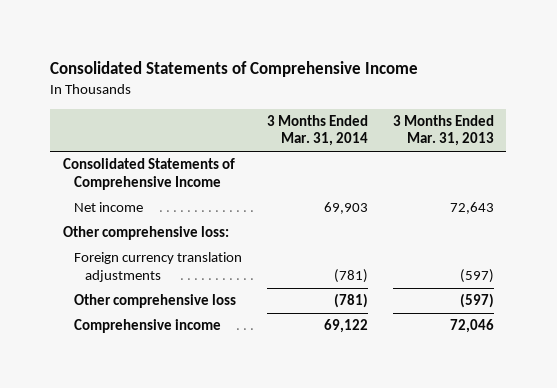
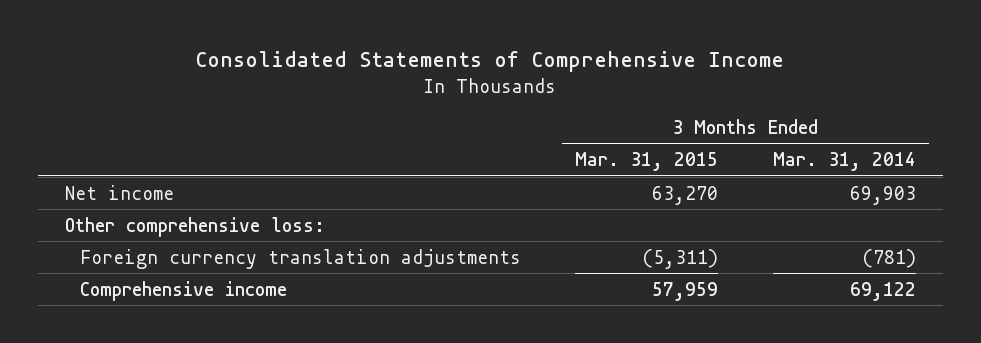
[392,115,494,147] 3 Months Ended Mar. 31, 2013 -> none
none -> [575,152,719,172] Mar. 31, 2015
[62,158,235,190] Consolidated Statements of Comprehensive Income -> none
[73,294,236,309] Other comprehensive loss -> none

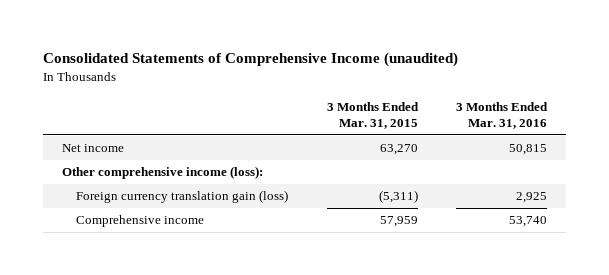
[195,51,785,73] Consolidated Statements of Comprehensive Income -> [42,52,458,68] Consolidated Statements of Comprehensive Income (unaudited)
[772,152,916,172] Mar. 31, 2014 -> none
none -> [455,101,548,129] 3 Months Ended Mar. 31, 2016
[65,216,326,237] Other comprehensive loss: -> [61,166,263,180] Other comprehensive income (loss):
[79,248,521,269] Foreign currency translation adjustments -> [76,190,289,204] Foreign currency translation gain (loss)

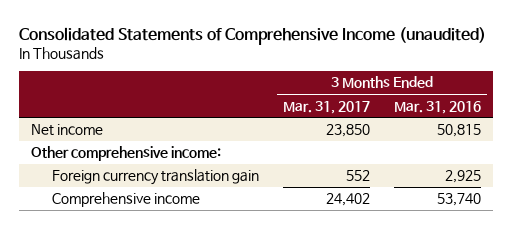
[326,101,419,129] 3 Months Ended Mar. 31, 2015 -> none
none -> [282,100,370,114] Mar. 31, 2017
[61,166,263,180] Other comprehensive income (loss): -> [30,146,221,162] Other comprehensive income:
[76,190,289,204] Foreign currency translation gain (loss) -> [51,169,259,186] Foreign currency translation gain

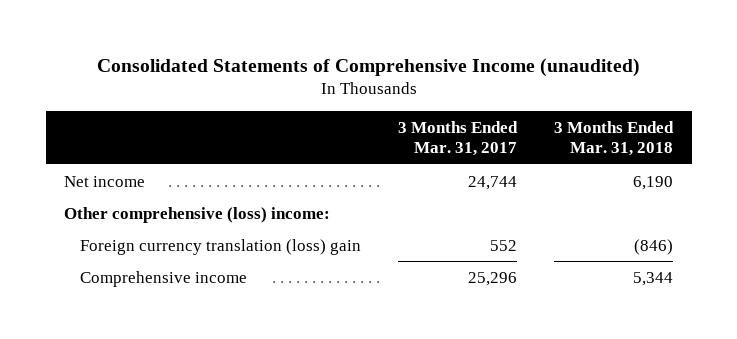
[393,100,481,114] Mar. 31, 2016 -> none
none -> [554,120,675,157] 3 Months Ended Mar. 31, 2018
[325,124,370,138] 23,850 -> [468,175,518,190] 24,744
[30,146,221,162] Other comprehensive income: -> [64,206,331,223] Other comprehensive (loss) income:
[51,169,259,186] Foreign currency translation gain -> [80,238,362,255] Foreign currency translation (loss) gain
[325,193,370,207] 24,402 -> [468,271,518,286] 25,296

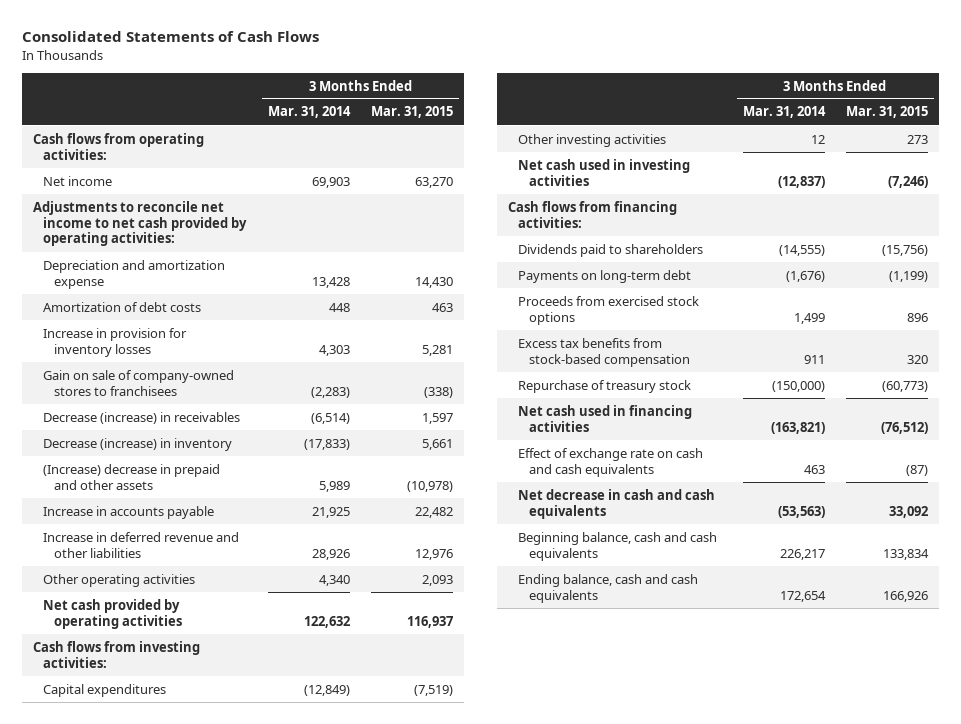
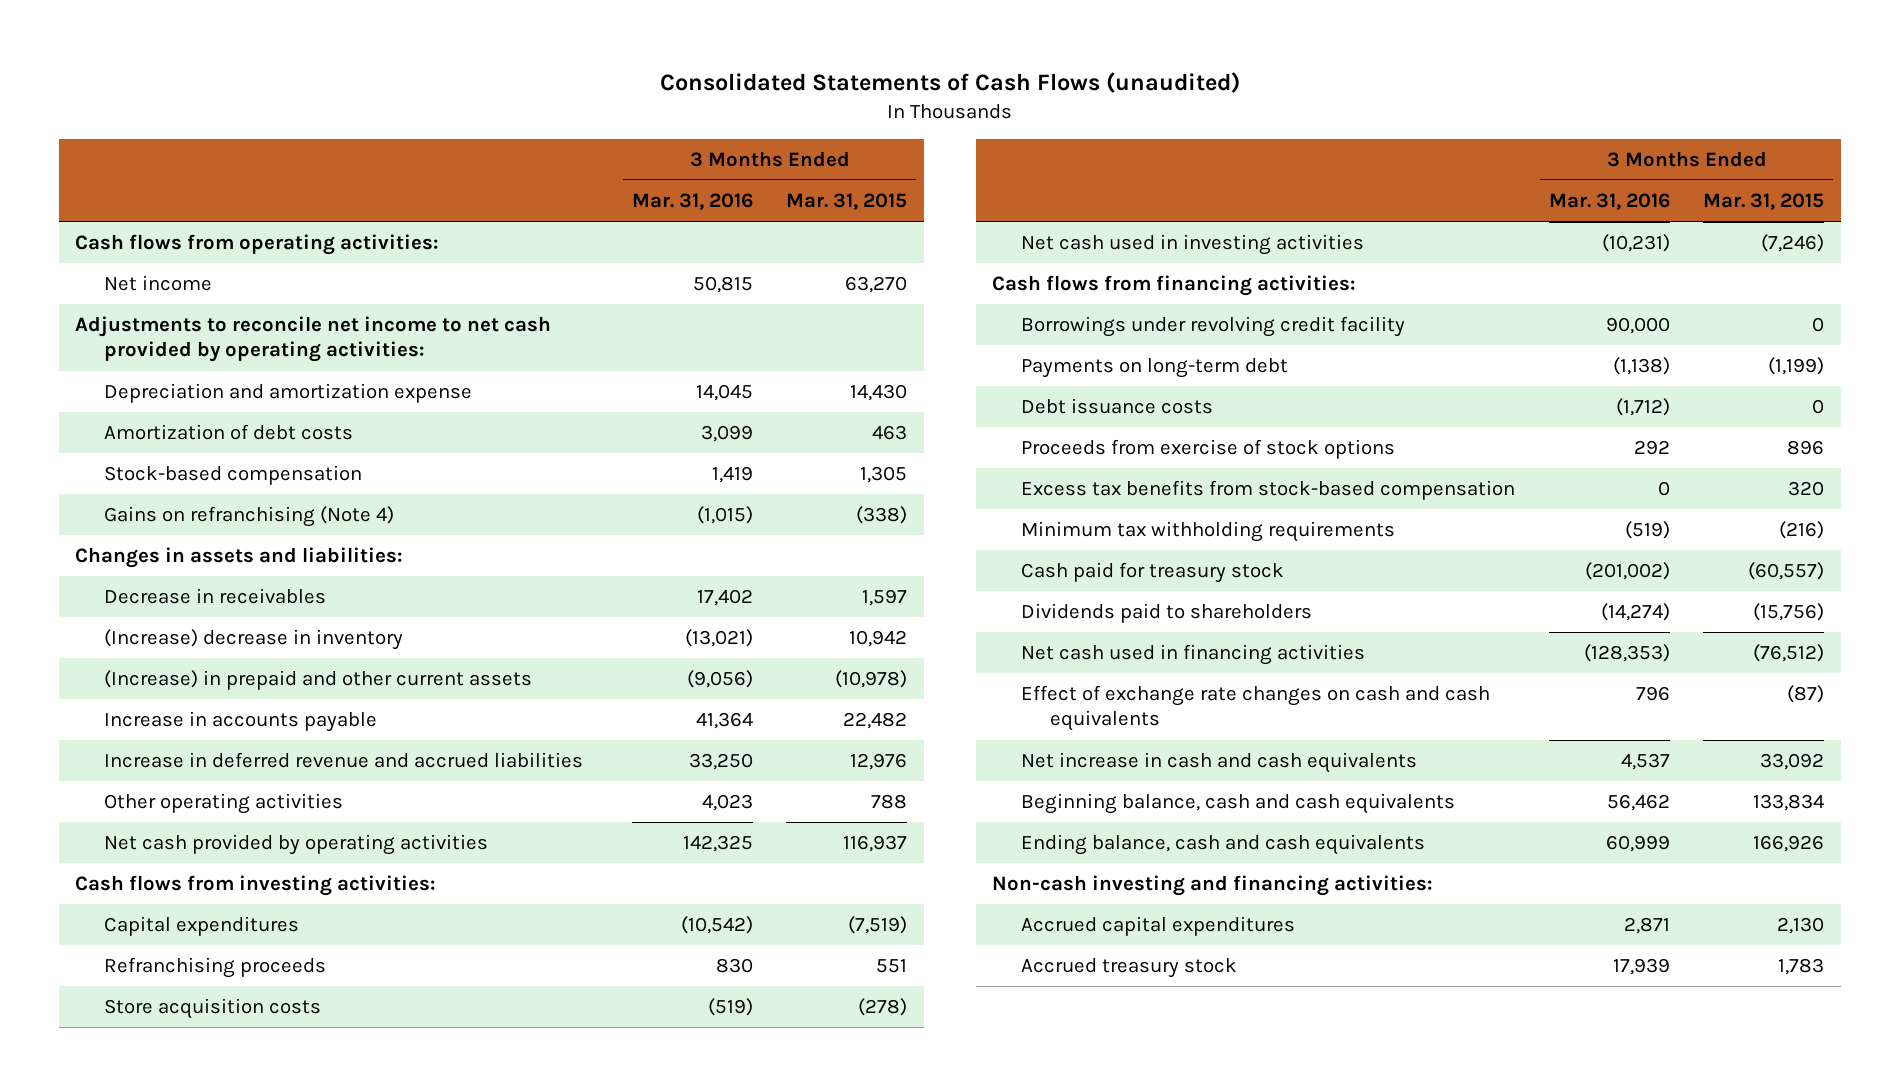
[22,31,320,43] Consolidated Statements of Cash Flows -> [659,72,1240,94] Consolidated Statements of Cash Flows (unaudited)
[267,106,351,119] Mar. 31, 2014 -> none
none -> [631,193,753,211] Mar. 31, 2016
[43,327,188,357] Increase in provision for inventory losses -> none
none -> [104,465,363,486] Stock-based compensation
[43,369,235,396] Gain on sale of company-owned stores to franchisees -> [104,506,395,528] Gains on refranchising (Note 4)
none -> [75,547,404,569] Changes in assets and liabilities:
[43,411,241,424] Decrease (increase) in receivables -> [104,588,327,605] Decrease in receivables
[43,437,233,451] Decrease (increase) in inventory -> [104,629,404,651] (Increase) decrease in inventory
[422,438,454,450] 5,661 -> [849,630,908,648] 10,942
[43,463,221,490] (Increase) decrease in prepaid and other assets -> [104,670,533,691] (Increase) in prepaid and other current assets
[43,531,240,558] Increase in deferred revenue and other liabilities -> [104,752,584,769] Increase in deferred revenue and accrued liabilities
[422,574,454,586] 2,093 -> [871,794,908,810] 788
[518,133,667,147] Other investing activities -> none
none -> [104,957,327,979] Refranchising proceeds
none -> [104,998,322,1020] Store acquisition costs
none -> [1021,316,1406,338] Borrowings under revolving credit facility
none -> [1021,398,1214,415] Debt issuance costs
[518,295,700,325] Proceeds from exercised stock options -> [1021,439,1396,460] Proceeds from exercise of stock options
none -> [1021,521,1396,543] Minimum tax withholding requirements
[518,379,692,393] Repurchase of treasury stock -> [1021,562,1285,584] Cash paid for treasury stock
[882,380,929,392] (60,773) -> [1748,562,1825,581] (60,557)
[518,243,704,257] Dividends paid to shareholders -> [1021,603,1313,624] Dividends paid to shareholders
[518,447,704,477] Effect of exchange rate on cash and cash equivalents -> [1021,685,1491,732] Effect of exchange rate changes on cash and cash equivalents
[518,488,716,519] Net decrease in cash and cash equivalents -> [1021,752,1418,774] Net increase in cash and cash equivalents
none -> [992,875,1434,897] Non-cash investing and financing activities:
none -> [1021,916,1296,937] Accrued capital expenditures
none -> [1021,958,1238,979] Accrued treasury stock

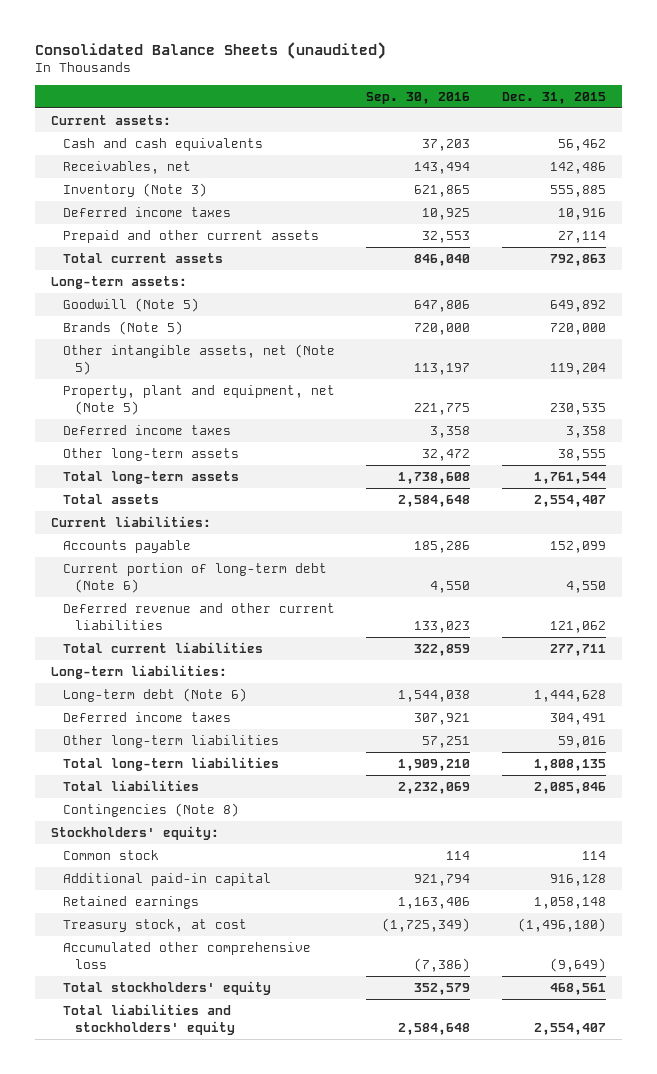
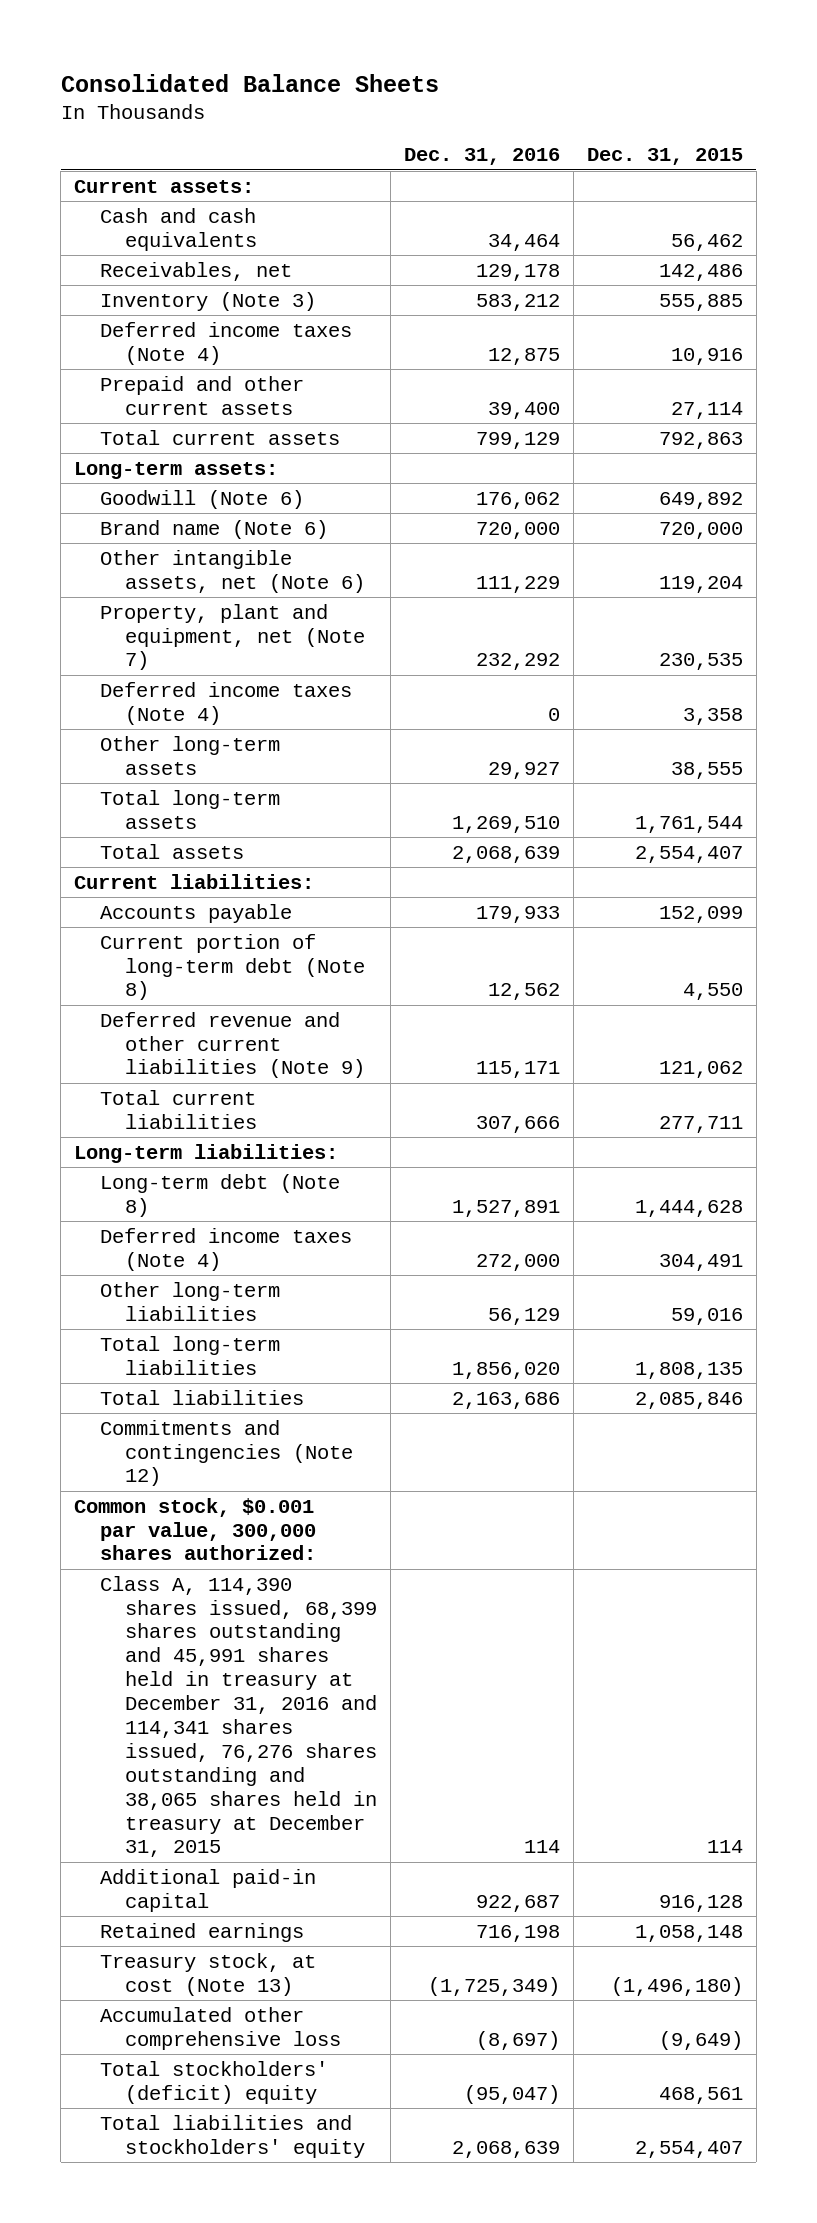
[34,41,386,59] Consolidated Balance Sheets (unaudited) -> [60,74,439,93] Consolidated Balance Sheets
[366,91,471,104] Sep. 30, 2016 -> none
none -> [403,148,560,166] Dec. 31, 2016
[62,207,231,218] Deferred income taxes -> [99,321,352,365] Deferred income taxes (Note 4)
[62,298,199,313] Goodwill (Note 5) -> [99,489,304,509] Goodwill (Note 6)
[62,321,183,336] Brands (Note 5) -> [99,519,328,539] Brand name (Note 6)
[62,344,335,375] Other intangible assets, net (Note 5) -> [99,549,365,593] Other intangible assets, net (Note 6)
[62,385,335,415] Property, plant and equipment, net (Note 5) -> [99,603,365,671] Property, plant and equipment, net (Note 7)
[62,425,231,436] Deferred income taxes -> [99,681,352,725] Deferred income taxes (Note 4)
[62,563,327,593] Current portion of long-term debt (Note 6) -> [99,933,365,1001] Current portion of long-term debt (Note 8)
[62,603,335,630] Deferred revenue and other current liabilities -> [99,1011,365,1079] Deferred revenue and other current liabilities (Note 9)
[62,688,247,703] Long-term debt (Note 6) -> [99,1173,340,1217] Long-term debt (Note 8)
[62,712,231,723] Deferred income taxes -> [99,1227,352,1271] Deferred income taxes (Note 4)
[50,826,219,841] Stockholders' equity: -> none
[62,803,239,818] Contingencies (Note 8) -> [99,1419,353,1487] Commitments and contingencies (Note 12)
none -> [74,1497,316,1561] Common stock, $0.001 par value, 300,000 shares authorized:
[62,850,159,861] Common stock -> [99,1575,377,1858] Class A, 114,390 shares issued, 68,399 shares outstanding and 45,991 shares held in treasury at December 31, 2016 and 114,341 shares issued, 76,276 shares outstanding and 38,065 shares held in treasury at December 31, 2015
[62,919,247,933] Treasury stock, at cost -> [99,1952,316,1996] Treasury stock, at cost (Note 13)
[62,981,271,996] Total stockholders' equity -> [99,2060,328,2104] Total stockholders' (deficit) equity

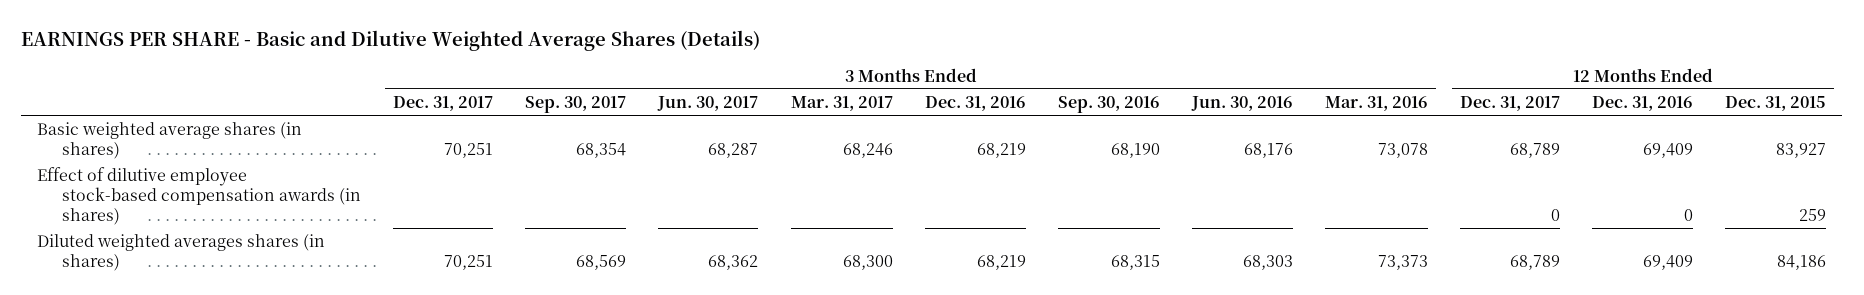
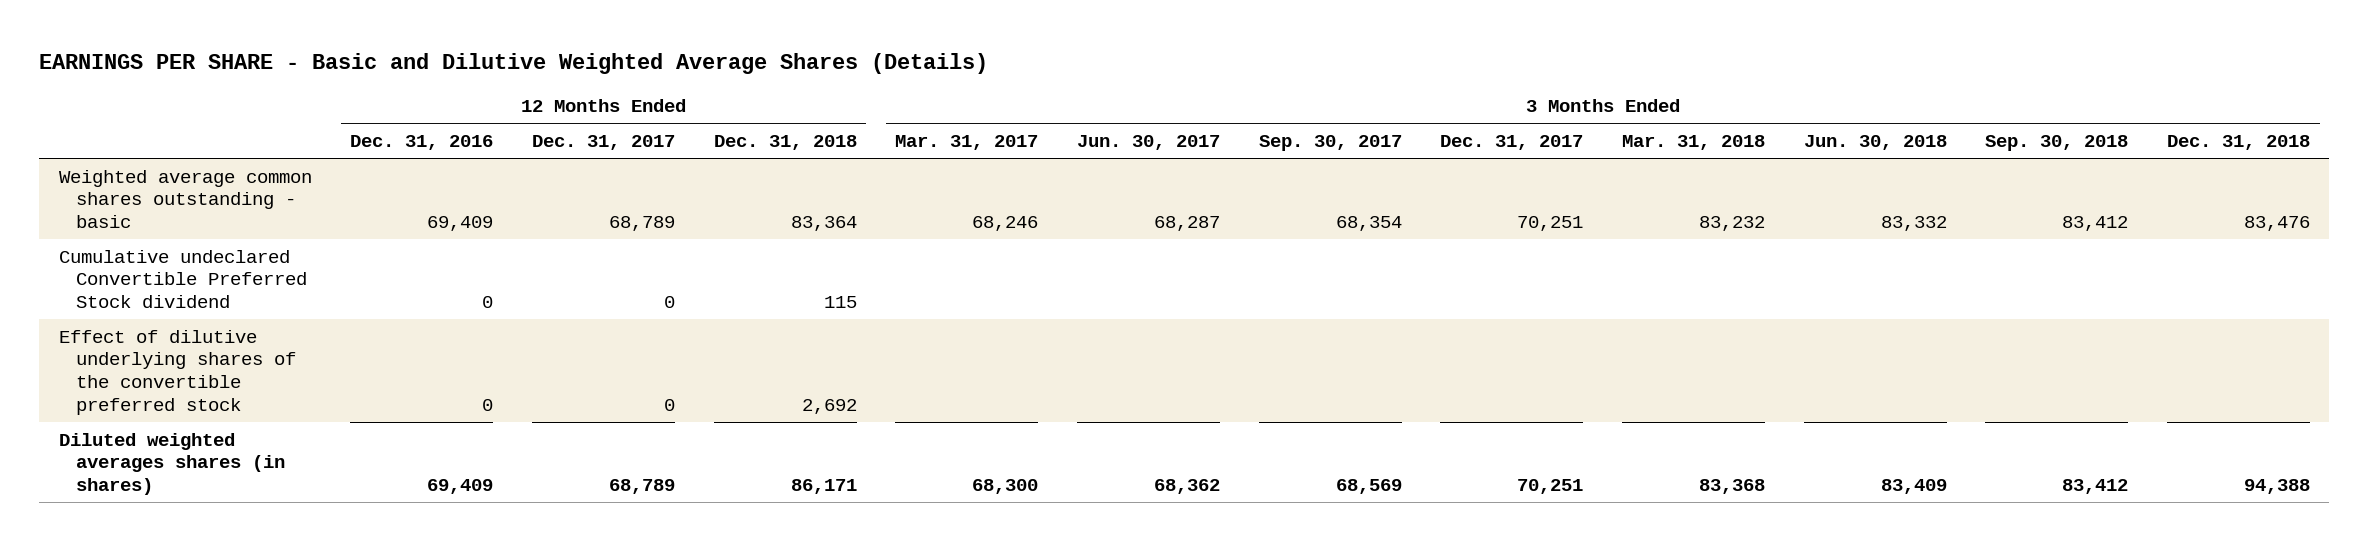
[924,96,1026,112] Dec. 31, 2016 -> none
[1057,96,1160,114] Sep. 30, 2016 -> none
[1190,96,1293,112] Jun. 30, 2016 -> none
[1324,96,1428,112] Mar. 31, 2016 -> none
[1725,96,1827,112] Dec. 31, 2015 -> none
none -> [713,134,857,150] Dec. 31, 2018
none -> [1622,134,1766,150] Mar. 31, 2018
none -> [1803,134,1947,150] Jun. 30, 2018
none -> [1985,134,2129,151] Sep. 30, 2018
none -> [2167,134,2311,150] Dec. 31, 2018
[37,122,303,159] Basic weighted average shares (in shares) -> [58,169,312,228] Weighted average common shares outstanding - basic
[37,167,362,225] Effect of dilutive employee stock-based compensation awards (in shares) -> [58,249,307,308] Cumulative undeclared Convertible Preferred Stock dividend
none -> [58,329,296,415] Effect of dilutive underlying shares of the convertible preferred stock

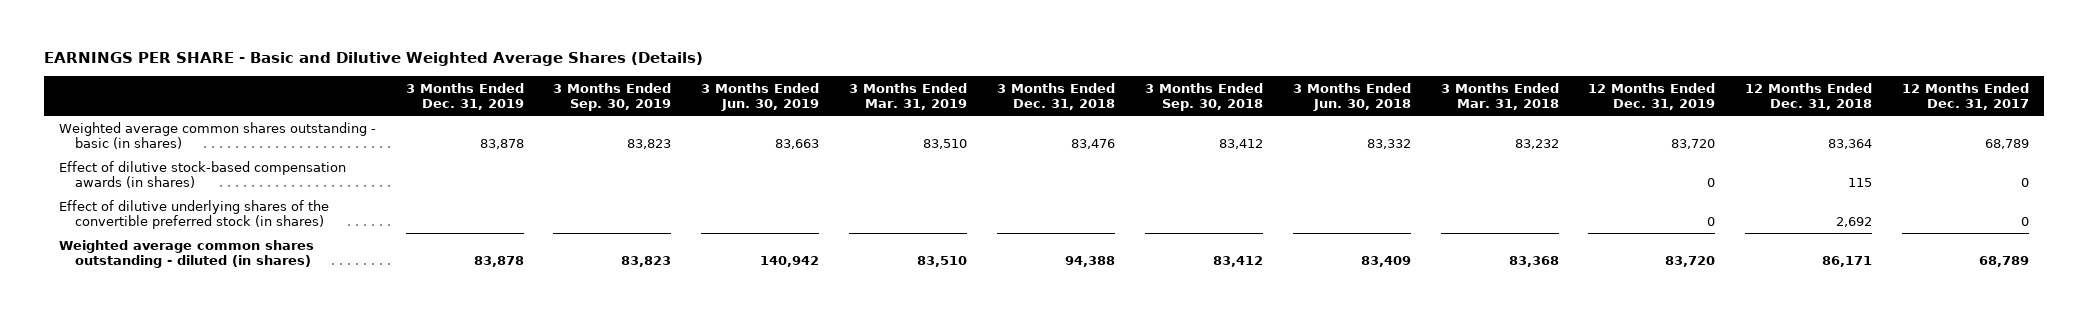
[350,134,494,150] Dec. 31, 2016 -> none
[895,134,1039,150] Mar. 31, 2017 -> none
[1077,134,1221,150] Jun. 30, 2017 -> none
[1258,134,1402,151] Sep. 30, 2017 -> none
[1440,134,1584,150] Dec. 31, 2017 -> none
none -> [405,82,524,110] 3 Months Ended Dec. 31, 2019
none -> [553,82,672,111] 3 Months Ended Sep. 30, 2019
none -> [701,82,820,111] 3 Months Ended Jun. 30, 2019
none -> [849,82,968,110] 3 Months Ended Mar. 31, 2019
none -> [1588,82,1716,110] 12 Months Ended Dec. 31, 2019
[58,169,312,228] Weighted average common shares outstanding - basic -> [58,121,376,149] Weighted average common shares outstanding - basic (in shares)
[58,249,307,308] Cumulative undeclared Convertible Preferred Stock dividend -> [58,160,346,188] Effect of dilutive stock-based compensation awards (in shares)
[58,329,296,415] Effect of dilutive underlying shares of the convertible preferred stock -> [58,199,329,229] Effect of dilutive underlying shares of the convertible preferred stock (in shares)
[58,432,285,495] Diluted weighted averages shares (in shares) -> [58,239,314,268] Weighted average common shares outstanding - diluted (in shares)

